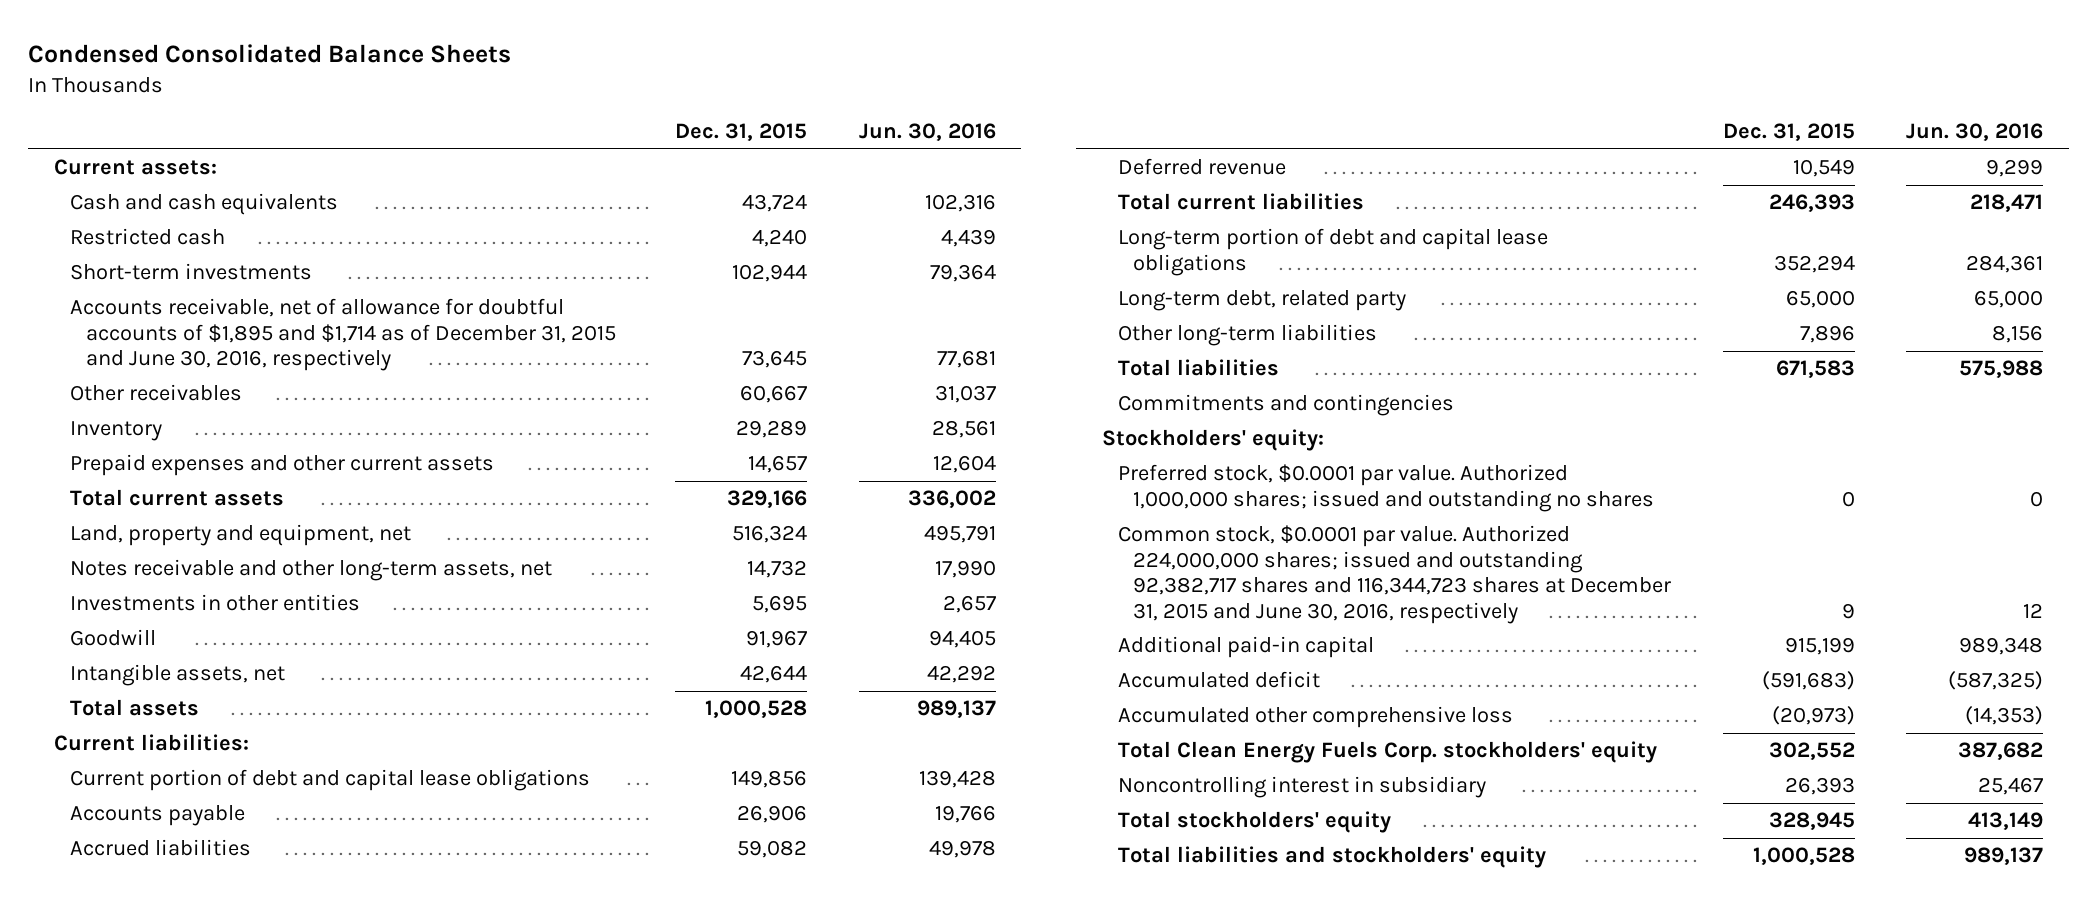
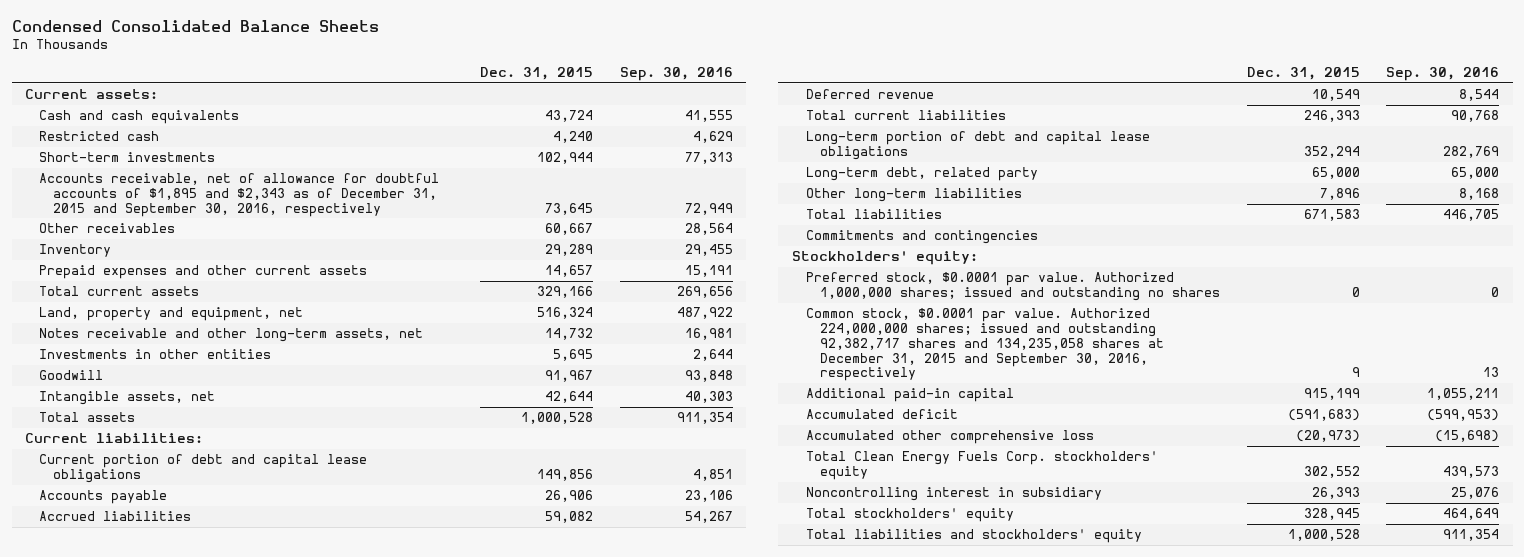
[858,123,996,142] Jun. 30, 2016 -> none
none -> [619,67,733,82] Sep. 30, 2016
[69,298,616,372] Accounts receivable, net of allowance for doubtful accounts of $1,895 and $1,714 as of December 31, 2015 and June 30, 2016, respectively -> [39,173,440,217] Accounts receivable, net of allowance for doubtful accounts of $1,895 and $2,343 as of December 31, 2015 and September 30, 2016, respectively
[1117,525,1672,624] Common stock, $0.0001 par value. Authorized 224,000,000 shares; issued and outstanding 92,382,717 shares and 116,344,723 shares at December 31, 2015 and June 30, 2016, respectively -> [805,308,1164,382] Common stock, $0.0001 par value. Authorized 224,000,000 shares; issued and outstanding 92,382,717 shares and 134,235,058 shares at December 31, 2015 and September 30, 2016, respectively

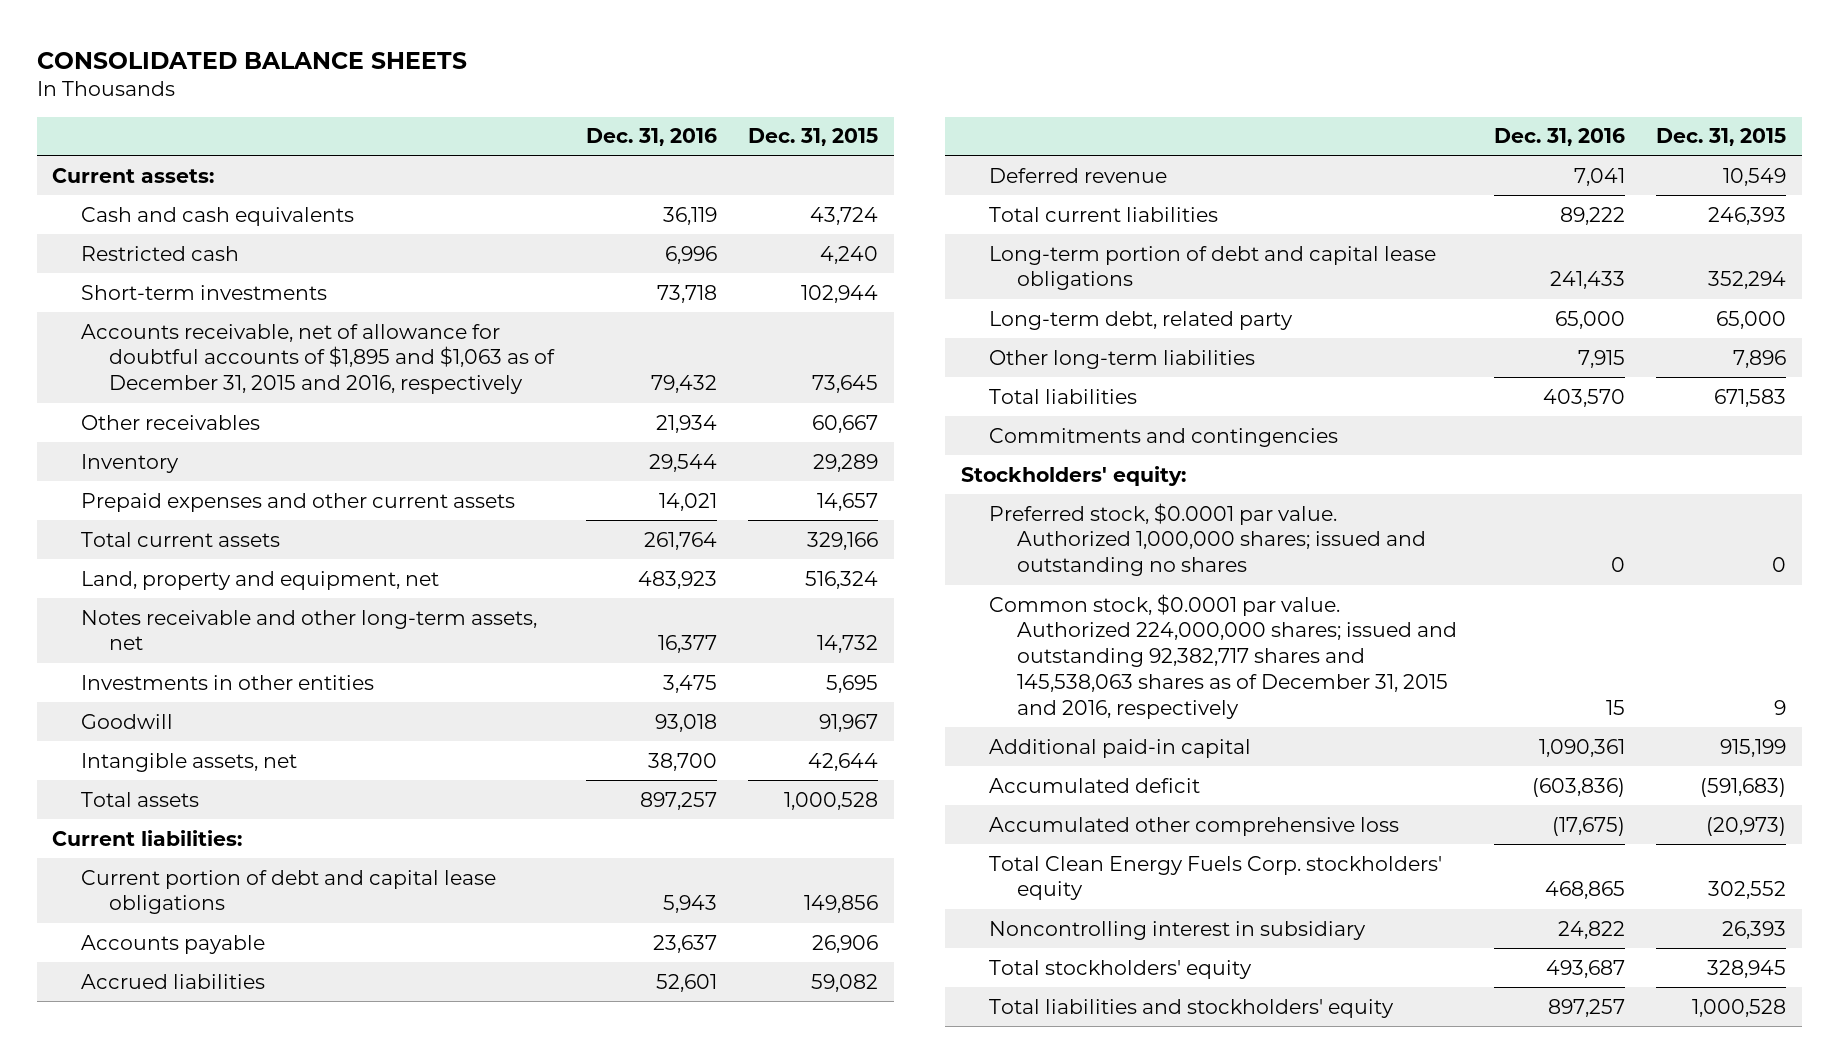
[11,19,379,32] Condensed Consolidated Balance Sheets -> [36,51,467,69] CONSOLIDATED BALANCE SHEETS
[619,67,733,82] Sep. 30, 2016 -> none
none -> [585,128,717,147] Dec. 31, 2016
[39,173,440,217] Accounts receivable, net of allowance for doubtful accounts of $1,895 and $2,343 as of December 31, 2015 and September 30, 2016, respectively -> [80,323,556,395] Accounts receivable, net of allowance for doubtful accounts of $1,895 and $1,063 as of December 31, 2015 and 2016, respectively
[805,308,1164,382] Common stock, $0.0001 par value. Authorized 224,000,000 shares; issued and outstanding 92,382,717 shares and 134,235,058 shares at December 31, 2015 and September 30, 2016, respectively -> [988,593,1458,720] Common stock, $0.0001 par value. Authorized 224,000,000 shares; issued and outstanding 92,382,717 shares and 145,538,063 shares as of December 31, 2015 and 2016, respectively

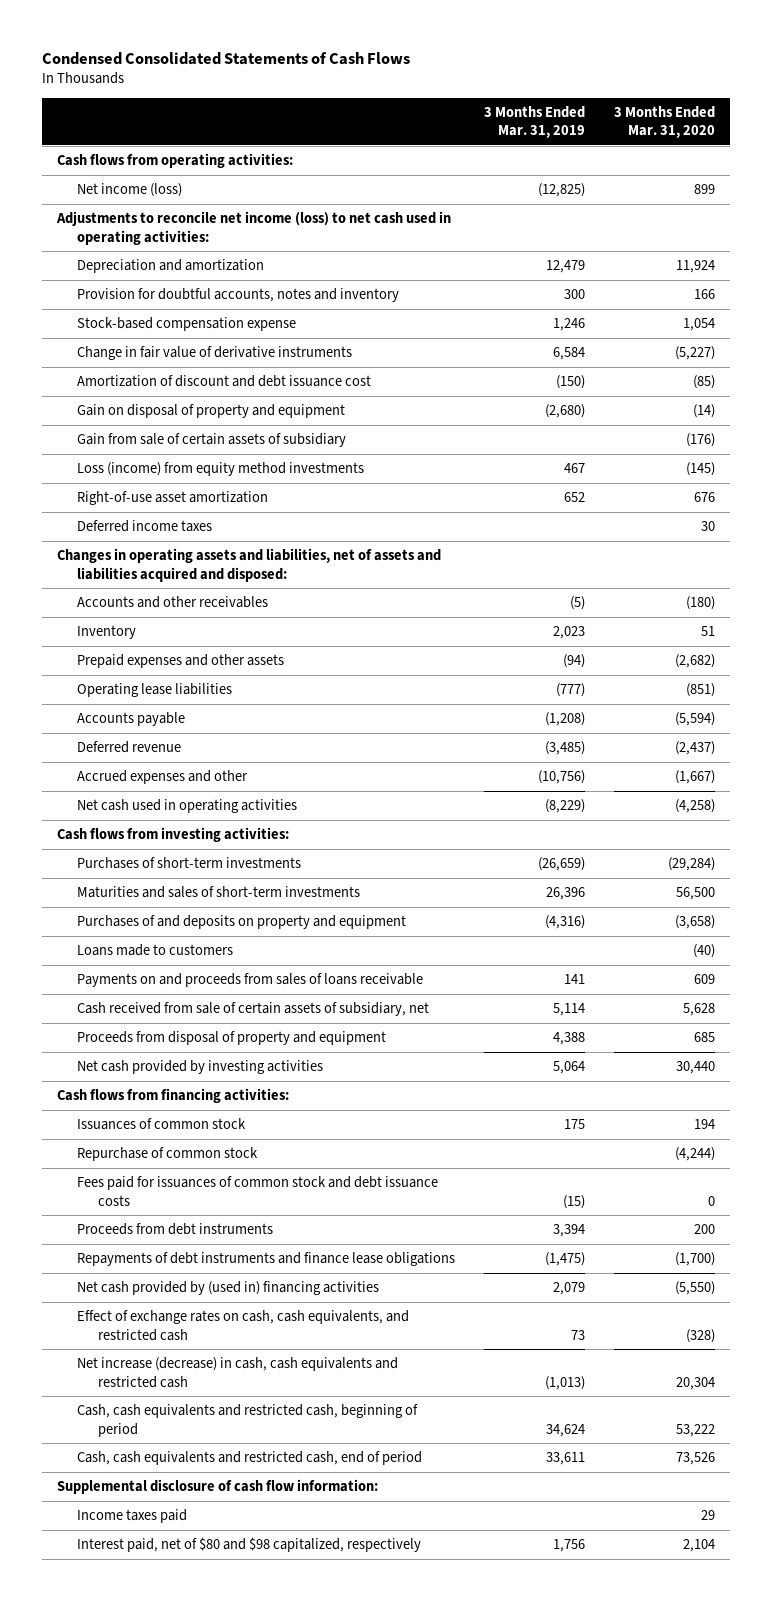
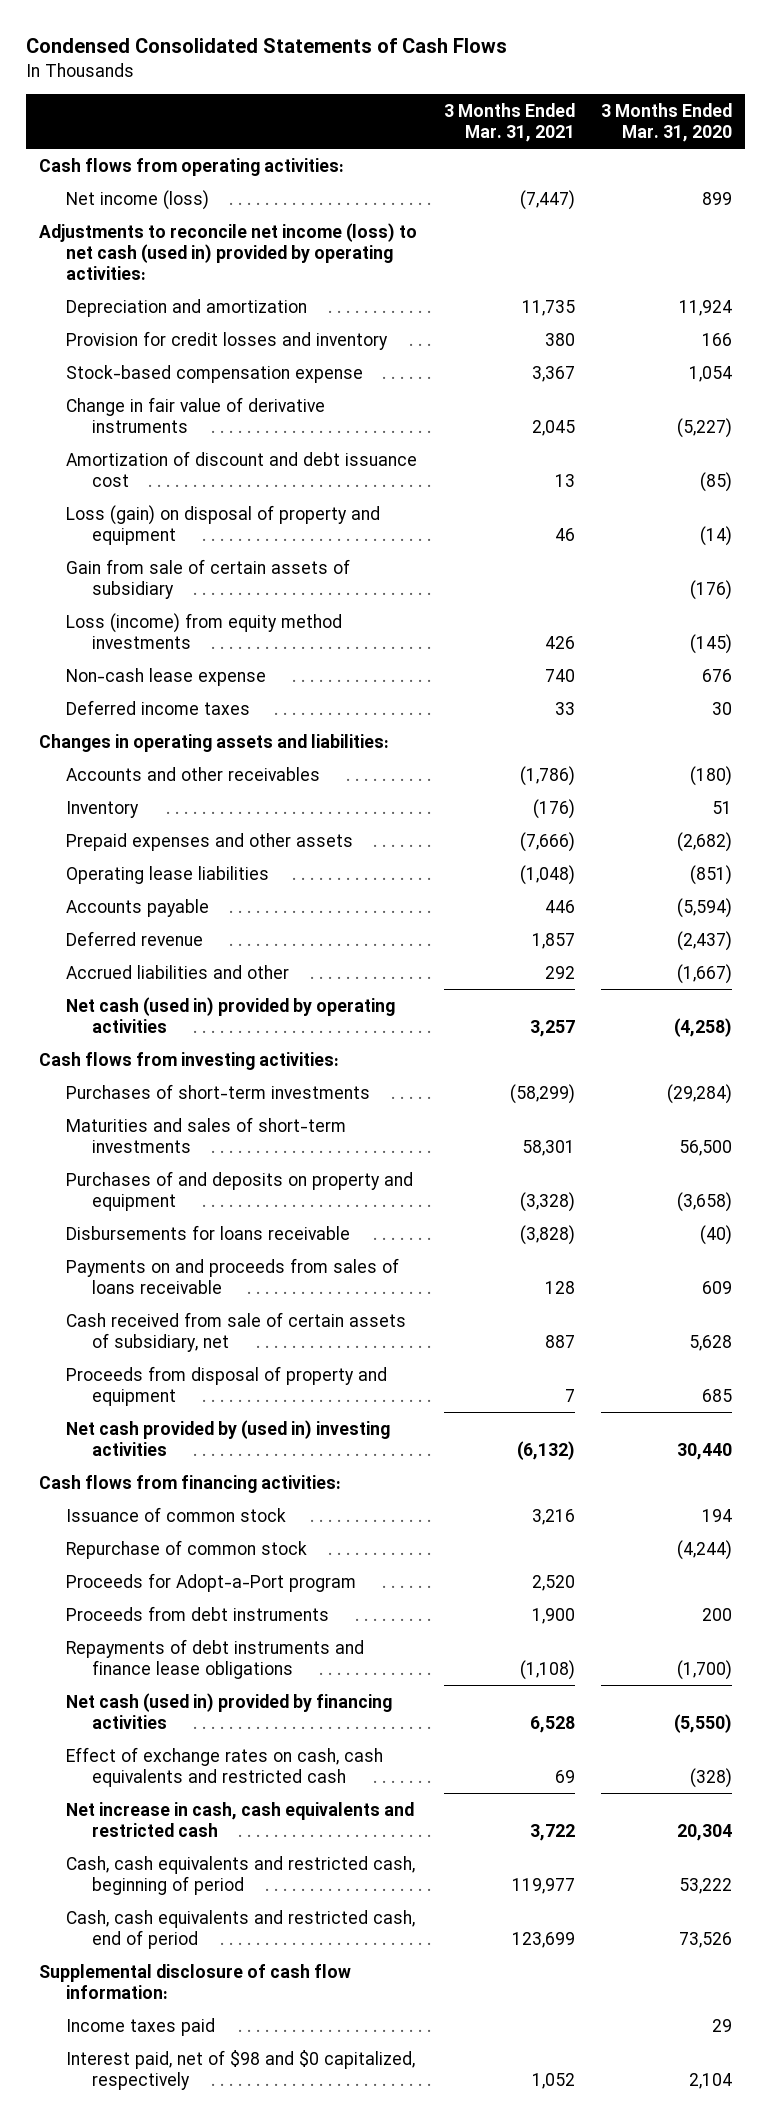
[484,105,586,139] 3 Months Ended Mar. 31, 2019 -> none
none -> [443,102,575,142] 3 Months Ended Mar. 31, 2021
[55,211,451,245] Adjustments to reconcile net income (loss) to net cash used in operating activities: -> [39,222,418,280] Adjustments to reconcile net income (loss) to net cash (used in) provided by operating activities:
[77,288,400,303] Provision for doubtful accounts, notes and inventory -> [65,330,388,350] Provision for credit losses and inventory
[77,404,346,419] Gain on disposal of property and equipment -> [65,504,380,545] Loss (gain) on disposal of property and equipment
[77,491,269,506] Right-of-use asset amortization -> [65,667,266,686] Non-cash lease expense
[56,548,441,582] Changes in operating assets and liabilities, net of assets and liabilities acquired and disposed: -> [39,733,390,752] Changes in operating assets and liabilities:
[77,770,249,785] Accrued expenses and other -> [65,964,289,979] Accrued liabilities and other
[77,799,298,814] Net cash used in operating activities -> [65,996,395,1033] Net cash (used in) provided by operating activities
[77,944,234,957] Loans made to customers -> [65,1224,350,1240] Disbursements for loans receivable
[77,1060,324,1075] Net cash provided by investing activities -> [65,1419,390,1456] Net cash provided by (used in) investing activities
[77,1118,247,1131] Issuances of common stock -> [65,1506,286,1522] Issuance of common stock
[77,1176,439,1206] Fees paid for issuances of common stock and debt issuance costs -> none
none -> [65,1572,356,1592] Proceeds for Adopt-a-Port program
[77,1281,380,1296] Net cash provided by (used in) financing activities -> [65,1692,392,1729] Net cash (used in) provided by financing activities
[77,1310,410,1341] Effect of exchange rates on cash, cash equivalents, and restricted cash -> [65,1746,383,1787] Effect of exchange rates on cash, cash equivalents and restricted cash
[77,1357,399,1388] Net increase (decrease) in cash, cash equivalents and restricted cash -> [65,1801,414,1837] Net increase in cash, cash equivalents and restricted cash
[77,1537,422,1553] Interest paid, net of $80 and $98 capitalized, respectively -> [65,2049,415,2090] Interest paid, net of $98 and $0 capitalized, respectively

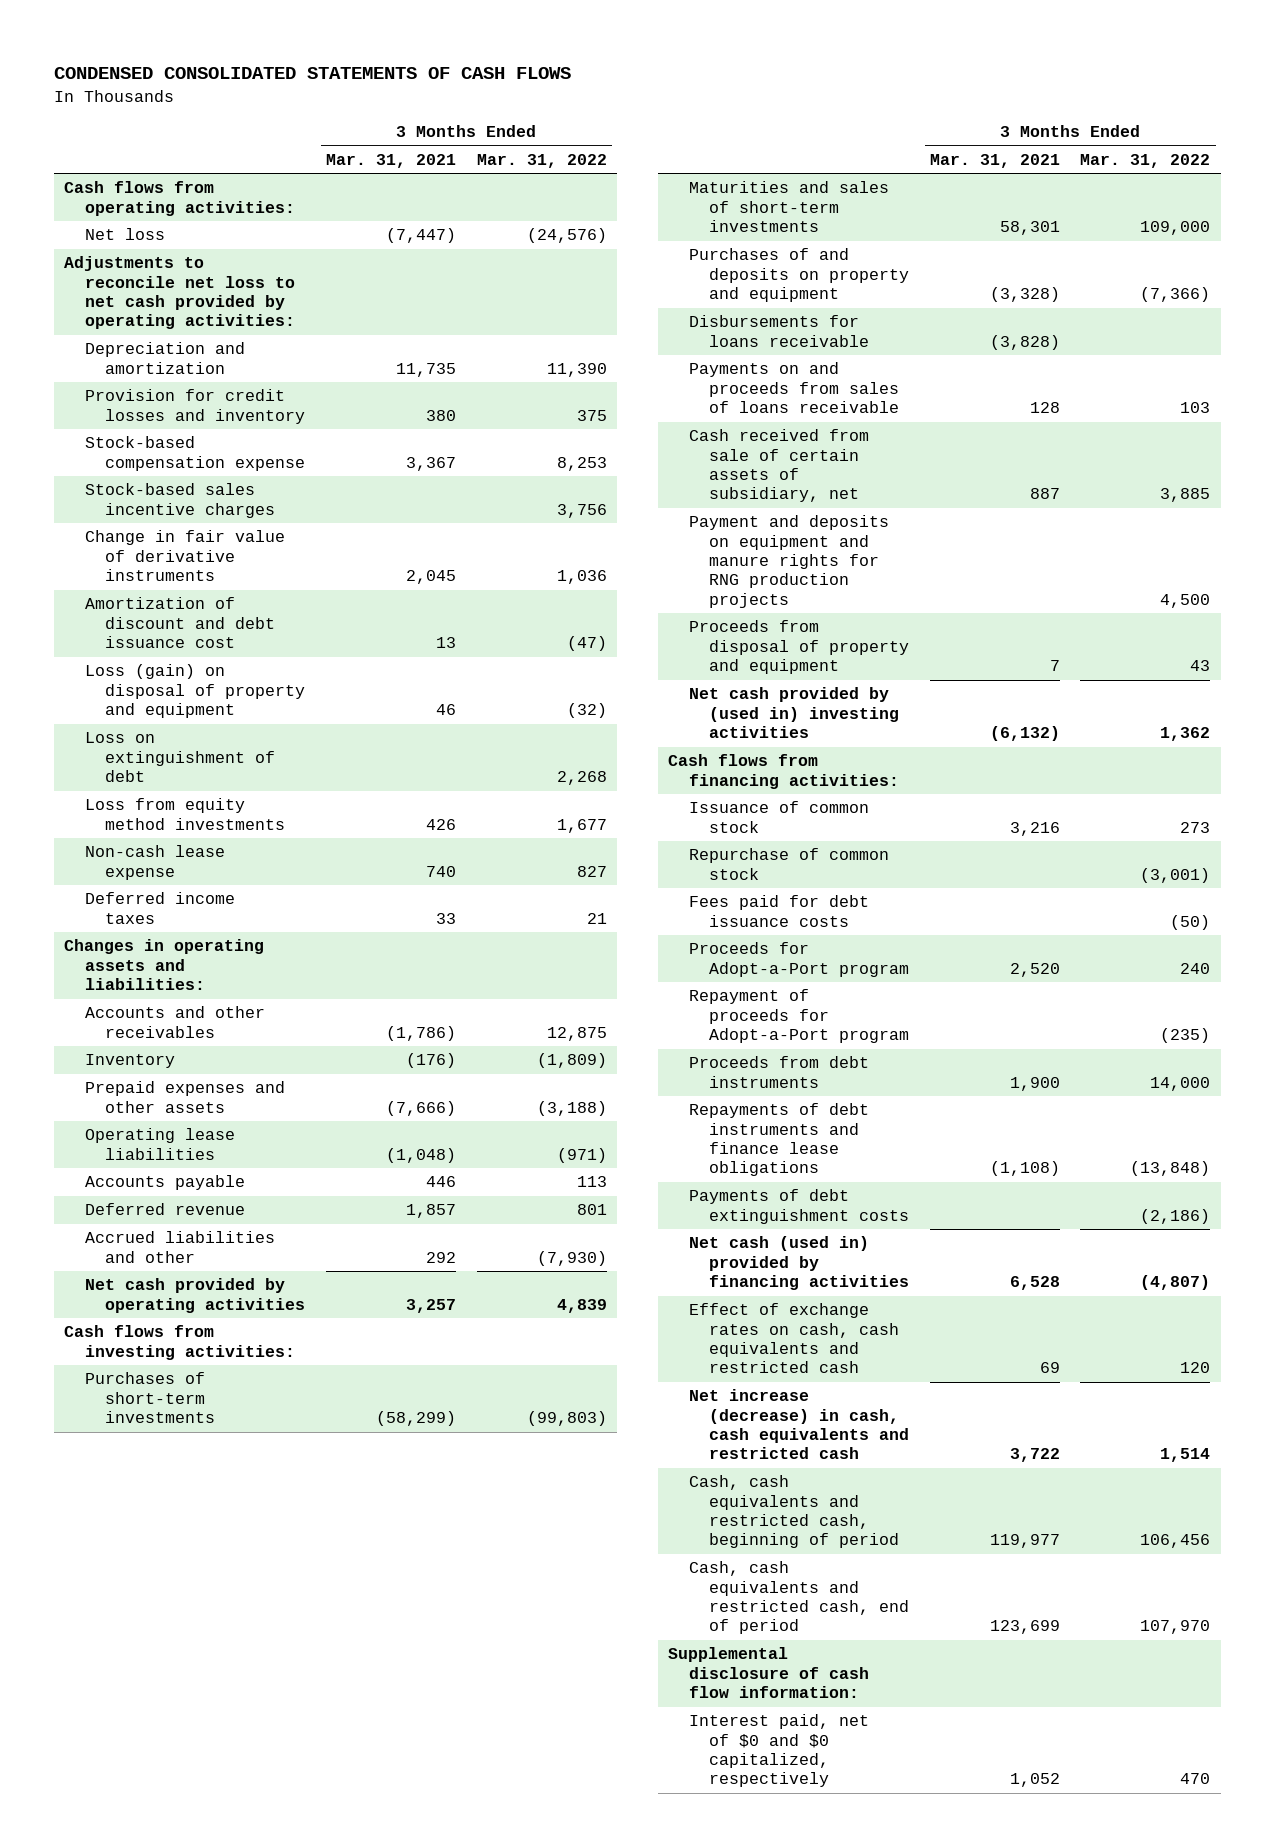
[26,38,508,54] Condensed Consolidated Statements of Cash Flows -> [53,67,571,80] CONDENSED CONSOLIDATED STATEMENTS OF CASH FLOWS
[601,102,733,142] 3 Months Ended Mar. 31, 2020 -> none
none -> [476,153,607,168] Mar. 31, 2022
[65,189,209,210] Net income (loss) -> [84,228,165,241] Net loss
[39,222,418,280] Adjustments to reconcile net income (loss) to net cash (used in) provided by operating activities: -> [64,256,295,330] Adjustments to reconcile net loss to net cash provided by operating activities:
none -> [84,483,276,518] Stock-based sales incentive charges
[65,558,350,599] Gain from sale of certain assets of subsidiary -> none
none -> [84,732,276,783] Loss on extinguishment of debt
[65,612,342,649] Loss (income) from equity method investments -> [84,798,286,830] Loss from equity method investments
[65,996,395,1033] Net cash (used in) provided by operating activities -> [84,1278,306,1313] Net cash provided by operating activities
none -> [688,515,889,608] Payment and deposits on equipment and manure rights for RNG production projects
none -> [688,895,869,927] Fees paid for debt issuance costs
none -> [688,989,910,1044] Repayment of proceeds for Adopt-a-Port program
none -> [688,1189,910,1224] Payments of debt extinguishment costs
[65,1801,414,1837] Net increase in cash, cash equivalents and restricted cash -> [688,1389,910,1460] Net increase (decrease) in cash, cash equivalents and restricted cash
[65,2017,215,2036] Income taxes paid -> none
[65,2049,415,2090] Interest paid, net of $98 and $0 capitalized, respectively -> [688,1714,869,1788] Interest paid, net of $0 and $0 capitalized, respectively

